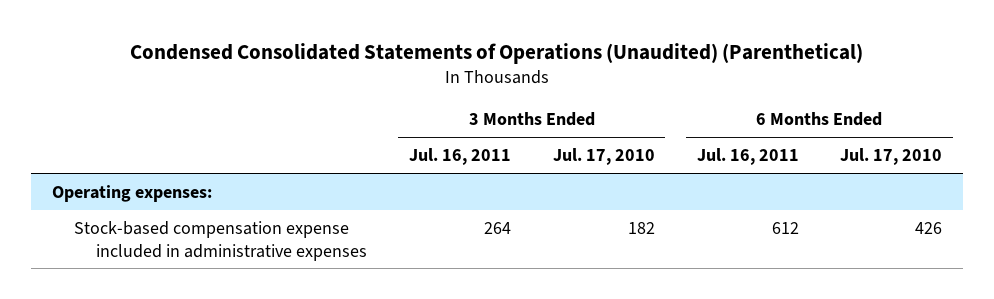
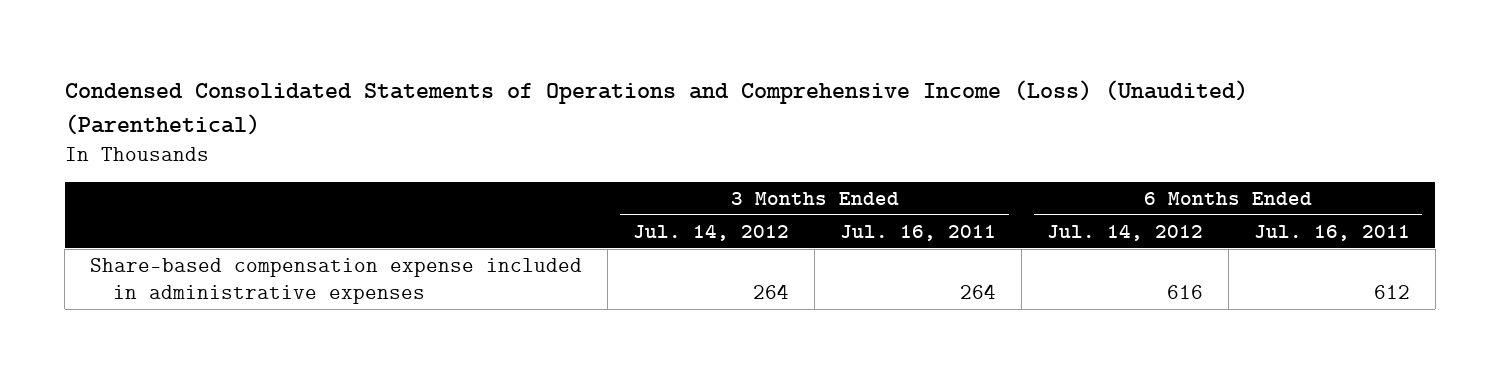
[130,43,864,65] Condensed Consolidated Statements of Operations (Unaudited) (Parenthetical) -> [64,80,1248,135] Condensed Consolidated Statements of Operations and Comprehensive Income (Loss) (Unaudited) (Parenthetical)
[552,148,655,166] Jul. 17, 2010 -> none
[840,148,943,166] Jul. 17, 2010 -> none
none -> [633,223,790,241] Jul. 14, 2012
none -> [1046,223,1203,241] Jul. 14, 2012
[51,184,212,202] Operating expenses: -> none
[73,220,368,261] Stock-based compensation expense included in administrative expenses -> [90,257,583,305] Share-based compensation expense included in administrative expenses

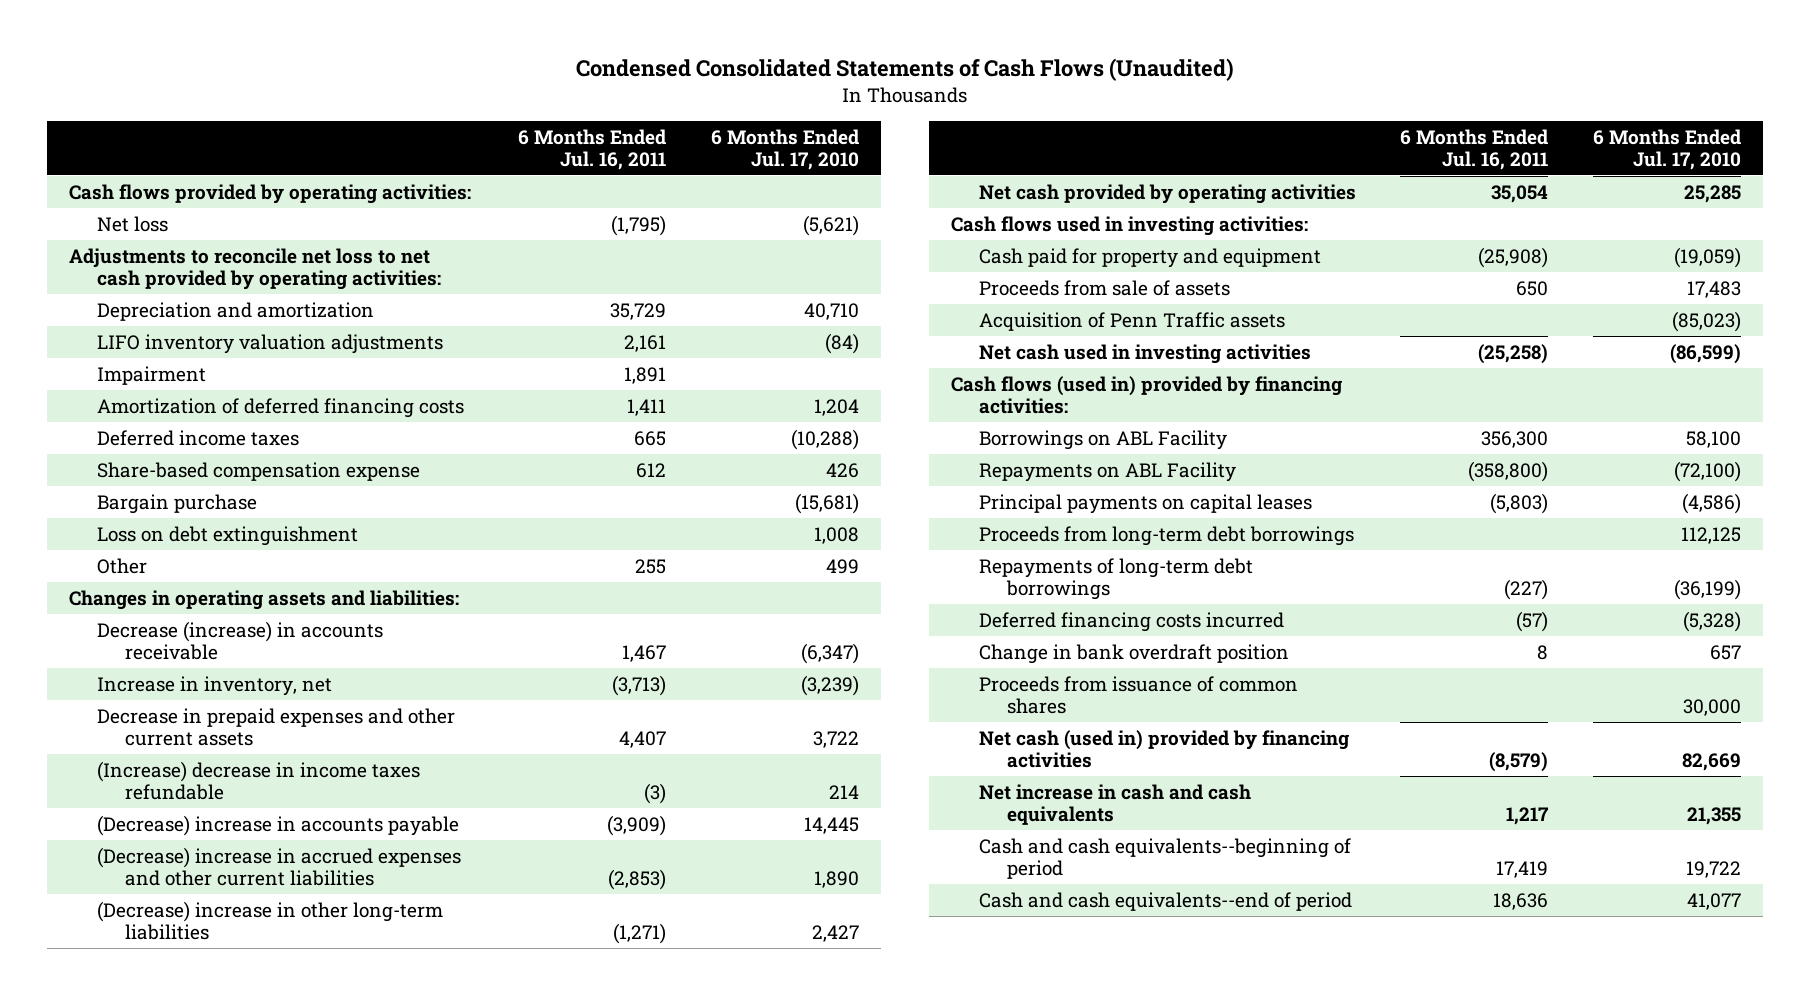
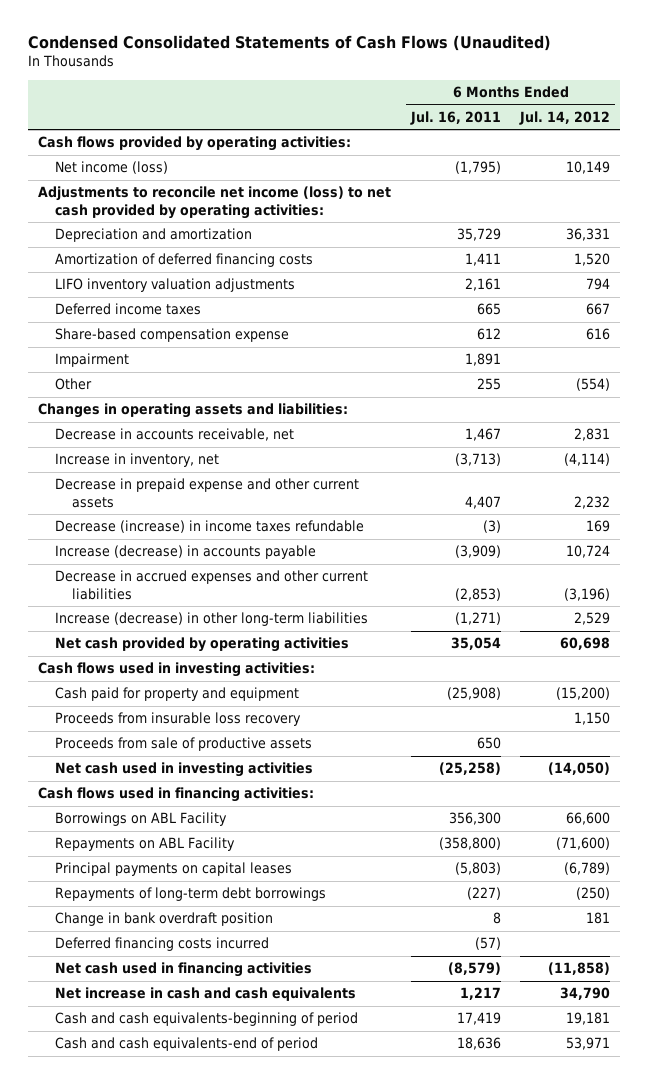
[710,128,859,171] 6 Months Ended Jul. 17, 2010 -> none
none -> [519,110,611,125] Jul. 14, 2012
[96,215,168,232] Net loss -> [54,161,168,175] Net income (loss)
[69,247,441,290] Adjustments to reconcile net loss to net cash provided by operating activities: -> [37,186,391,219] Adjustments to reconcile net income (loss) to net cash provided by operating activities:
[96,333,443,354] LIFO inventory valuation adjustments -> [54,278,295,293] LIFO inventory valuation adjustments
[96,493,257,514] Bargain purchase -> none
[96,525,358,546] Loss on debt extinguishment -> none
[96,365,206,385] Impairment -> [54,353,129,368] Impairment
[96,620,383,660] Decrease (increase) in accounts receivable -> [54,428,294,442] Decrease in accounts receivable, net
[96,707,455,746] Decrease in prepaid expenses and other current assets -> [54,478,359,508] Decrease in prepaid expense and other current assets
[96,760,420,800] (Increase) decrease in income taxes refundable -> [54,520,364,534] Decrease (increase) in income taxes refundable
[96,814,459,836] (Decrease) increase in accounts payable -> [54,545,316,560] Increase (decrease) in accounts payable
[96,846,461,886] (Decrease) increase in accrued expenses and other current liabilities -> [54,570,368,600] Decrease in accrued expenses and other current liabilities
[96,900,443,940] (Decrease) increase in other long-term liabilities -> [54,612,368,627] Increase (decrease) in other long-term liabilities
[978,311,1285,331] Acquisition of Penn Traffic assets -> none
none -> [54,712,301,727] Proceeds from insurable loss recovery
[978,279,1230,296] Proceeds from sale of assets -> [54,737,312,752] Proceeds from sale of productive assets
[950,375,1342,414] Cash flows (used in) provided by financing activities: -> [37,787,314,803] Cash flows used in financing activities:
[978,525,1354,546] Proceeds from long-term debt borrowings -> none
[978,675,1298,714] Proceeds from issuance of common shares -> none
[978,611,1284,632] Deferred financing costs incurred -> [54,937,269,952] Deferred financing costs incurred
[978,729,1349,768] Net cash (used in) provided by financing activities -> [54,962,312,978] Net cash used in financing activities
[978,837,1351,879] Cash and cash equivalents--beginning of period -> [54,1012,358,1027] Cash and cash equivalents-beginning of period
[978,891,1352,911] Cash and cash equivalents--end of period -> [54,1037,318,1052] Cash and cash equivalents-end of period

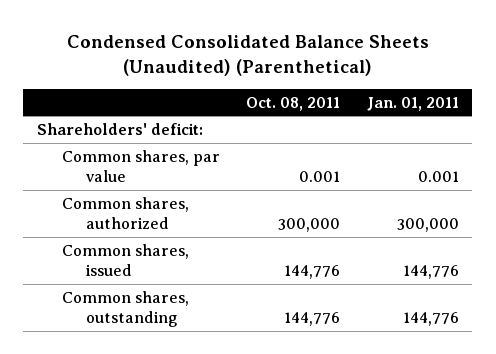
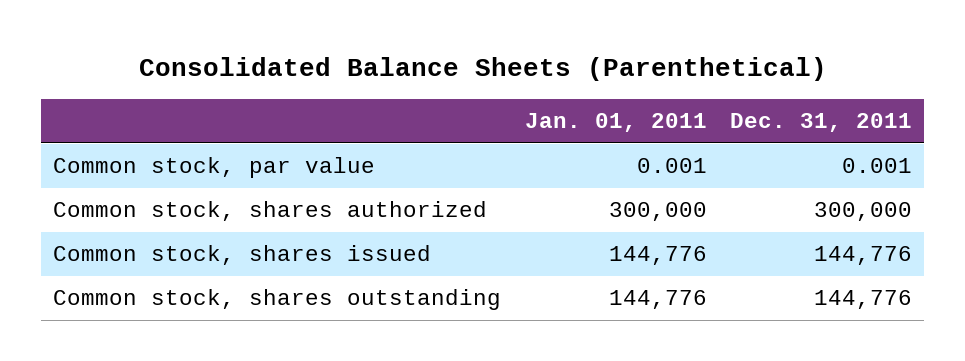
[66,35,429,76] Condensed Consolidated Balance Sheets (Unaudited) (Parenthetical) -> [138,57,827,82] Consolidated Balance Sheets (Parenthetical)
[246,96,341,111] Oct. 08, 2011 -> none
none -> [730,113,913,133] Dec. 31, 2011
[36,122,203,135] Shareholders' deficit: -> none
[61,149,220,183] Common shares, par value -> [53,157,376,179] Common stock, par value
[61,196,189,230] Common shares, authorized -> [53,201,488,222] Common stock, shares authorized
[61,243,189,277] Common shares, issued -> [53,245,432,266] Common stock, shares issued
[61,290,189,328] Common shares, outstanding -> [53,289,502,311] Common stock, shares outstanding

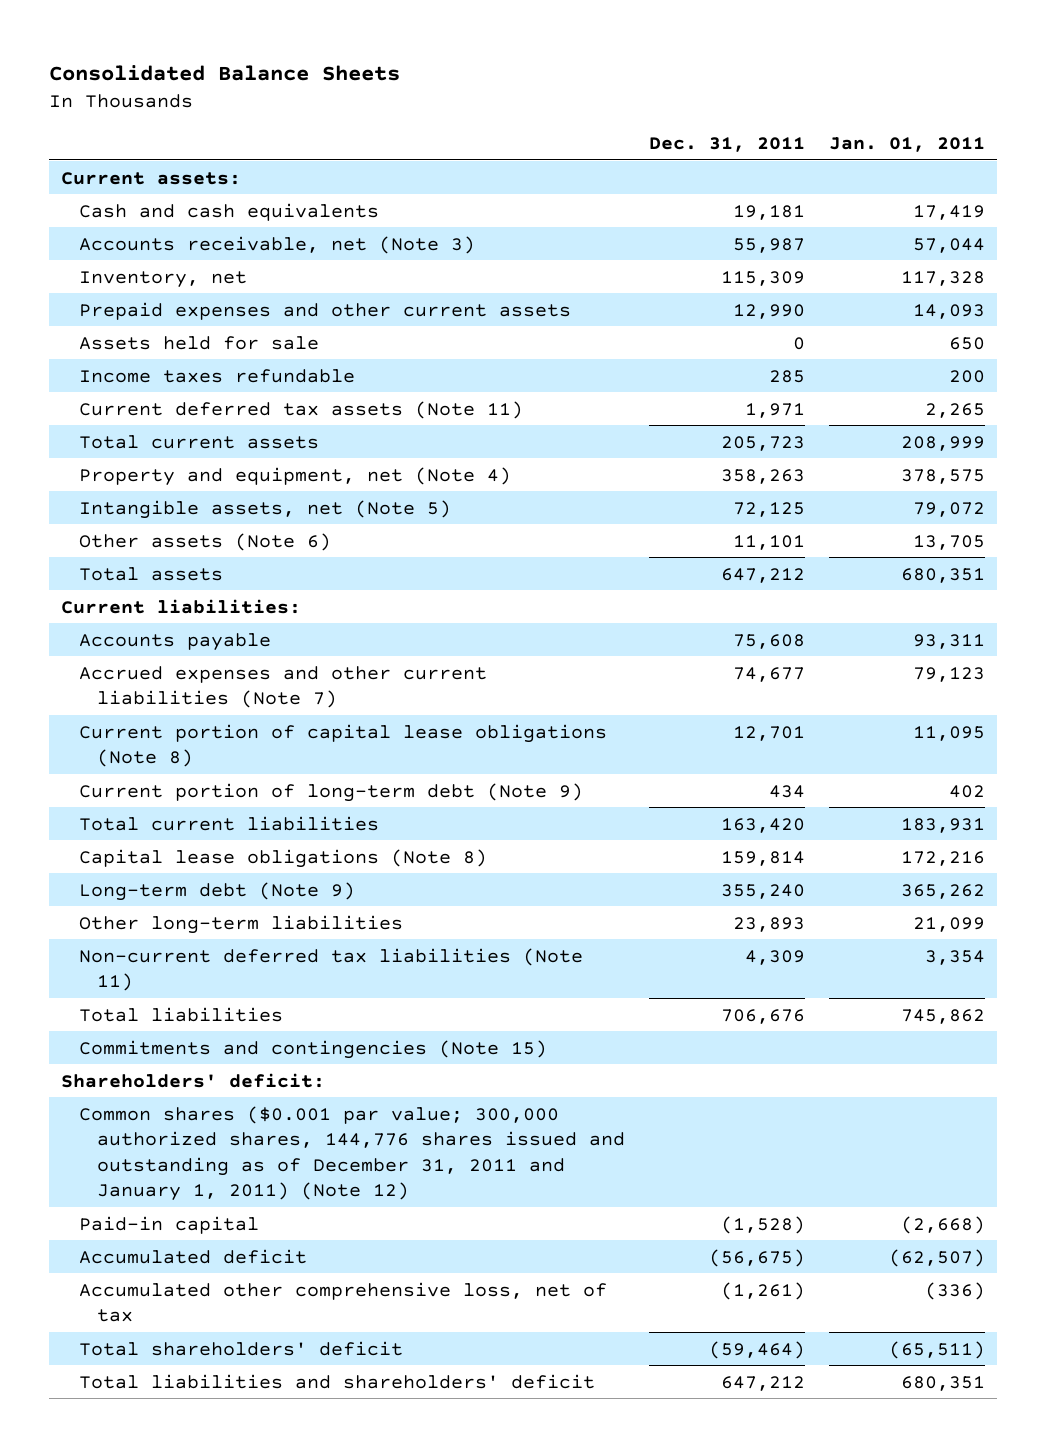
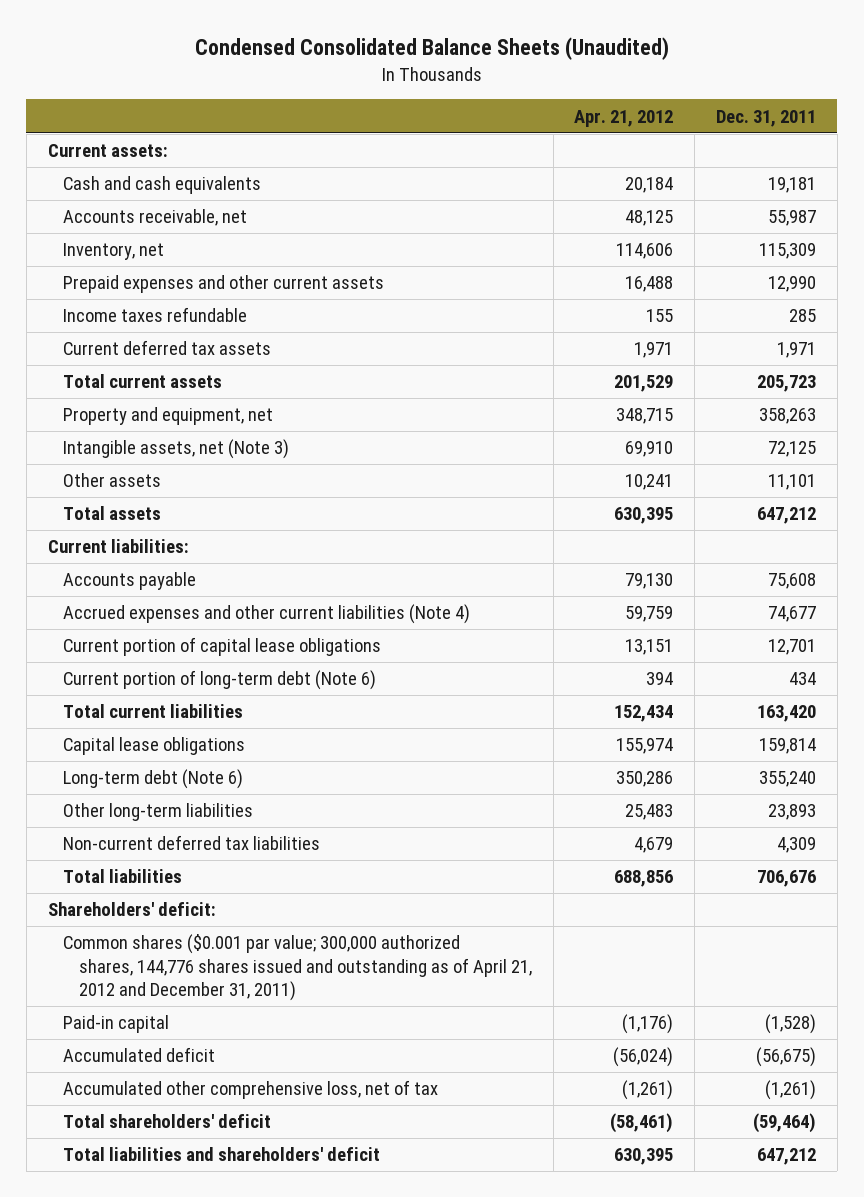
[49,64,401,81] Consolidated Balance Sheets -> [194,37,669,61] Condensed Consolidated Balance Sheets (Unaudited)
[829,136,986,152] Jan. 01, 2011 -> none
none -> [574,109,674,127] Apr. 21, 2012
[79,235,476,254] Accounts receivable, net (Note 3) -> [63,209,248,227] Accounts receivable, net
[79,335,320,350] Assets held for sale -> none
[79,400,524,419] Current deferred tax assets (Note 11) -> [63,340,272,356] Current deferred tax assets
[79,466,512,486] Property and equipment, net (Note 4) -> [63,407,274,426] Property and equipment, net
[79,499,452,519] Intangible assets, net (Note 5) -> [63,439,290,460] Intangible assets, net (Note 3)
[79,532,332,551] Other assets (Note 6) -> [63,473,162,488] Other assets
[79,665,488,709] Accrued expenses and other current liabilities (Note 7) -> [63,604,471,625] Accrued expenses and other current liabilities (Note 4)
[79,723,608,768] Current portion of capital lease obligations (Note 8) -> [63,637,382,657] Current portion of capital lease obligations
[79,782,584,802] Current portion of long-term debt (Note 9) -> [63,670,377,691] Current portion of long-term debt (Note 6)
[79,848,488,868] Capital lease obligations (Note 8) -> [63,737,246,756] Capital lease obligations
[79,881,356,901] Long-term debt (Note 9) -> [63,769,244,790] Long-term debt (Note 6)
[79,947,584,992] Non-current deferred tax liabilities (Note 11) -> [63,835,321,851] Non-current deferred tax liabilities
[79,1039,548,1059] Commitments and contingencies (Note 15) -> none
[79,1105,626,1202] Common shares ($0.001 par value; 300,000 authorized shares, 144,776 shares issued and outstanding as of December 31, 2011 and January 1, 2011) (Note 12) -> [63,934,532,1002] Common shares ($0.001 par value; 300,000 authorized shares, 144,776 shares issued and outstanding as of April 21, 2012 and December 31, 2011)

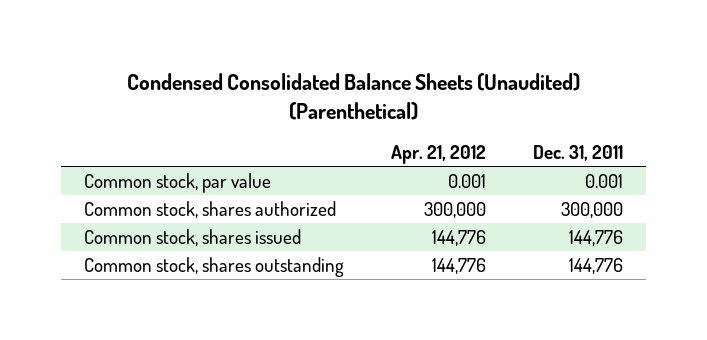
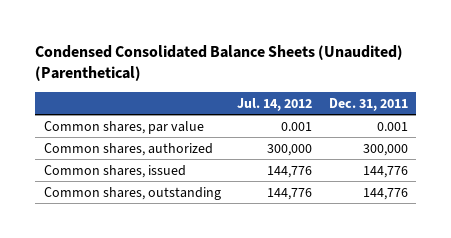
[391,145,487,165] Apr. 21, 2012 -> none
none -> [237,97,313,111] Jul. 14, 2012
[84,172,272,193] Common stock, par value -> [43,120,204,134] Common shares, par value
[84,200,337,218] Common stock, shares authorized -> [43,142,213,156] Common shares, authorized
[84,228,302,246] Common stock, shares issued -> [43,164,186,178] Common shares, issued
[84,256,345,277] Common stock, shares outstanding -> [43,186,221,200] Common shares, outstanding

